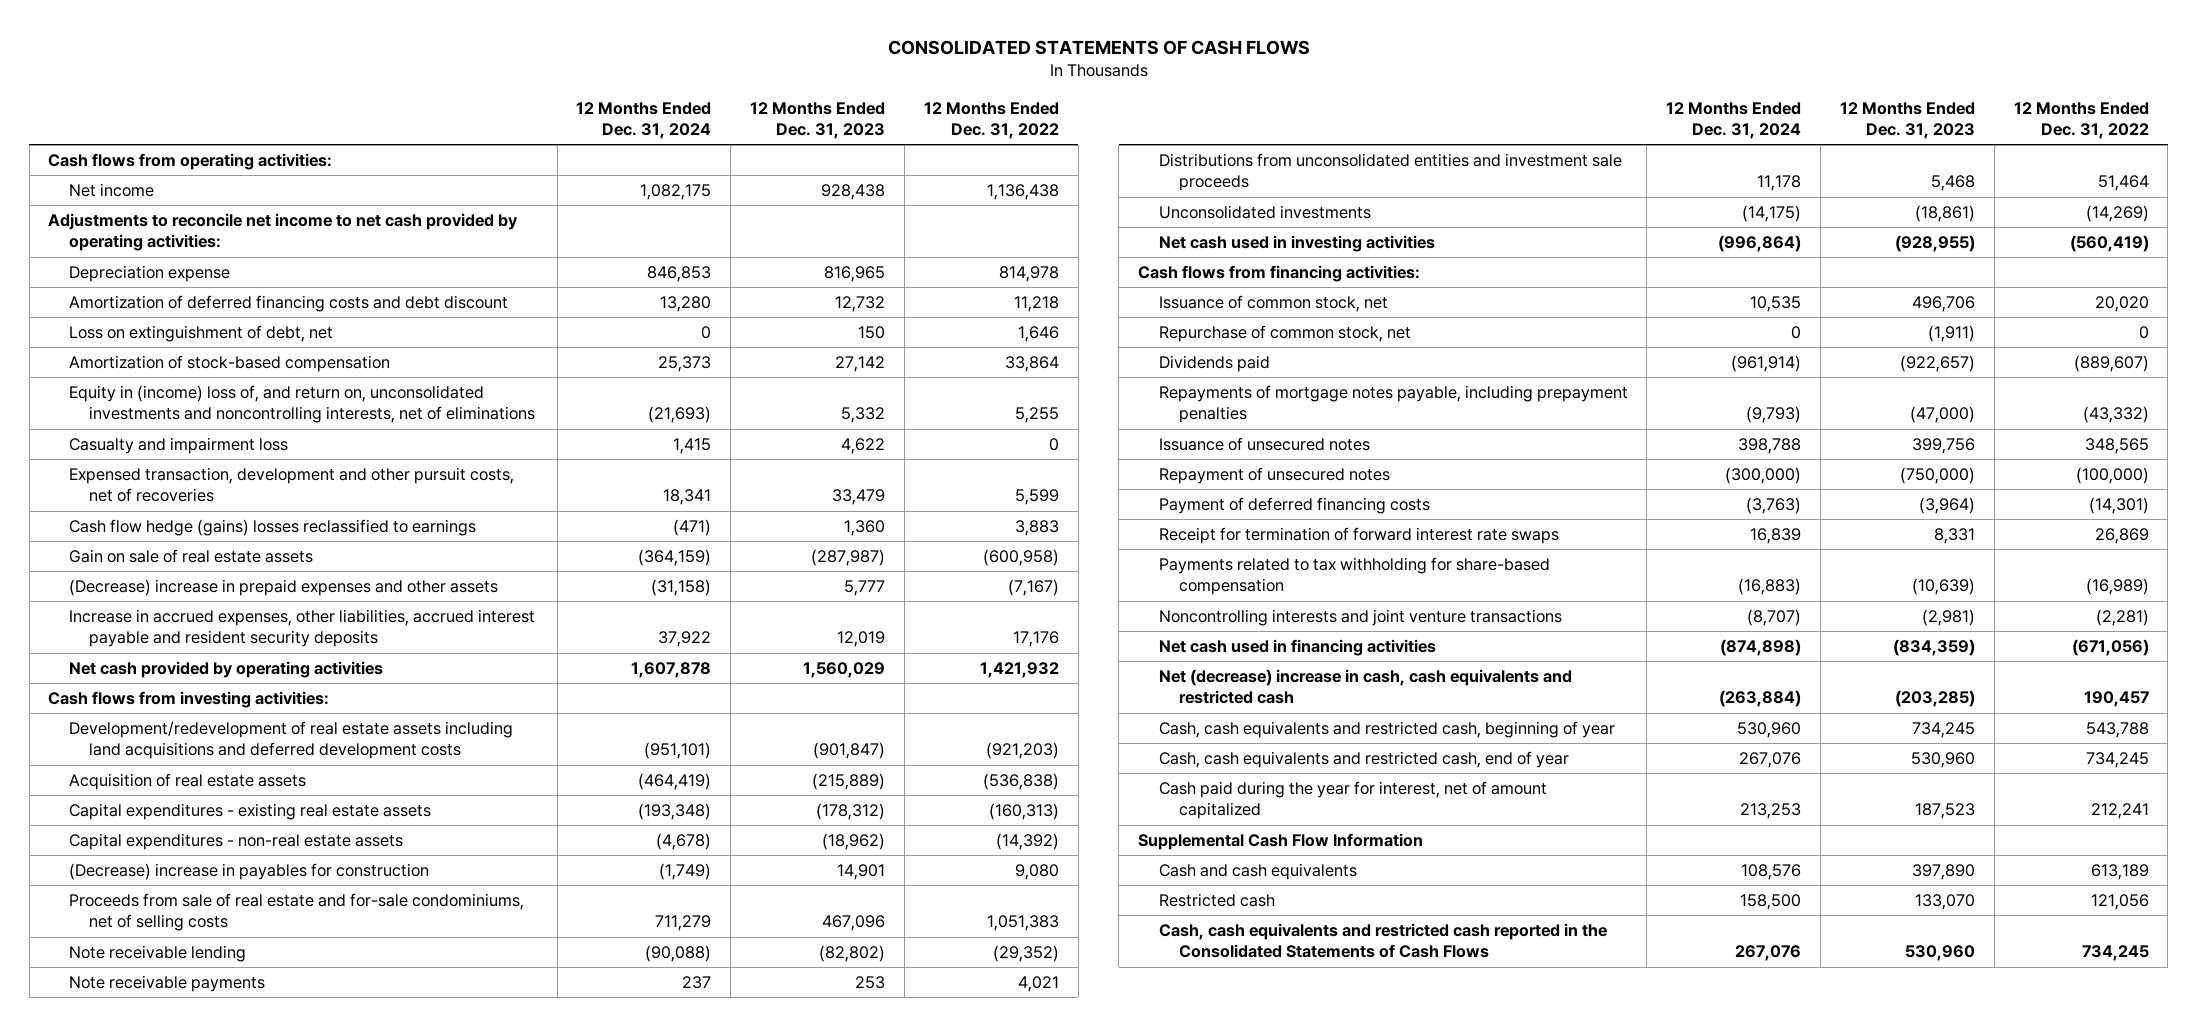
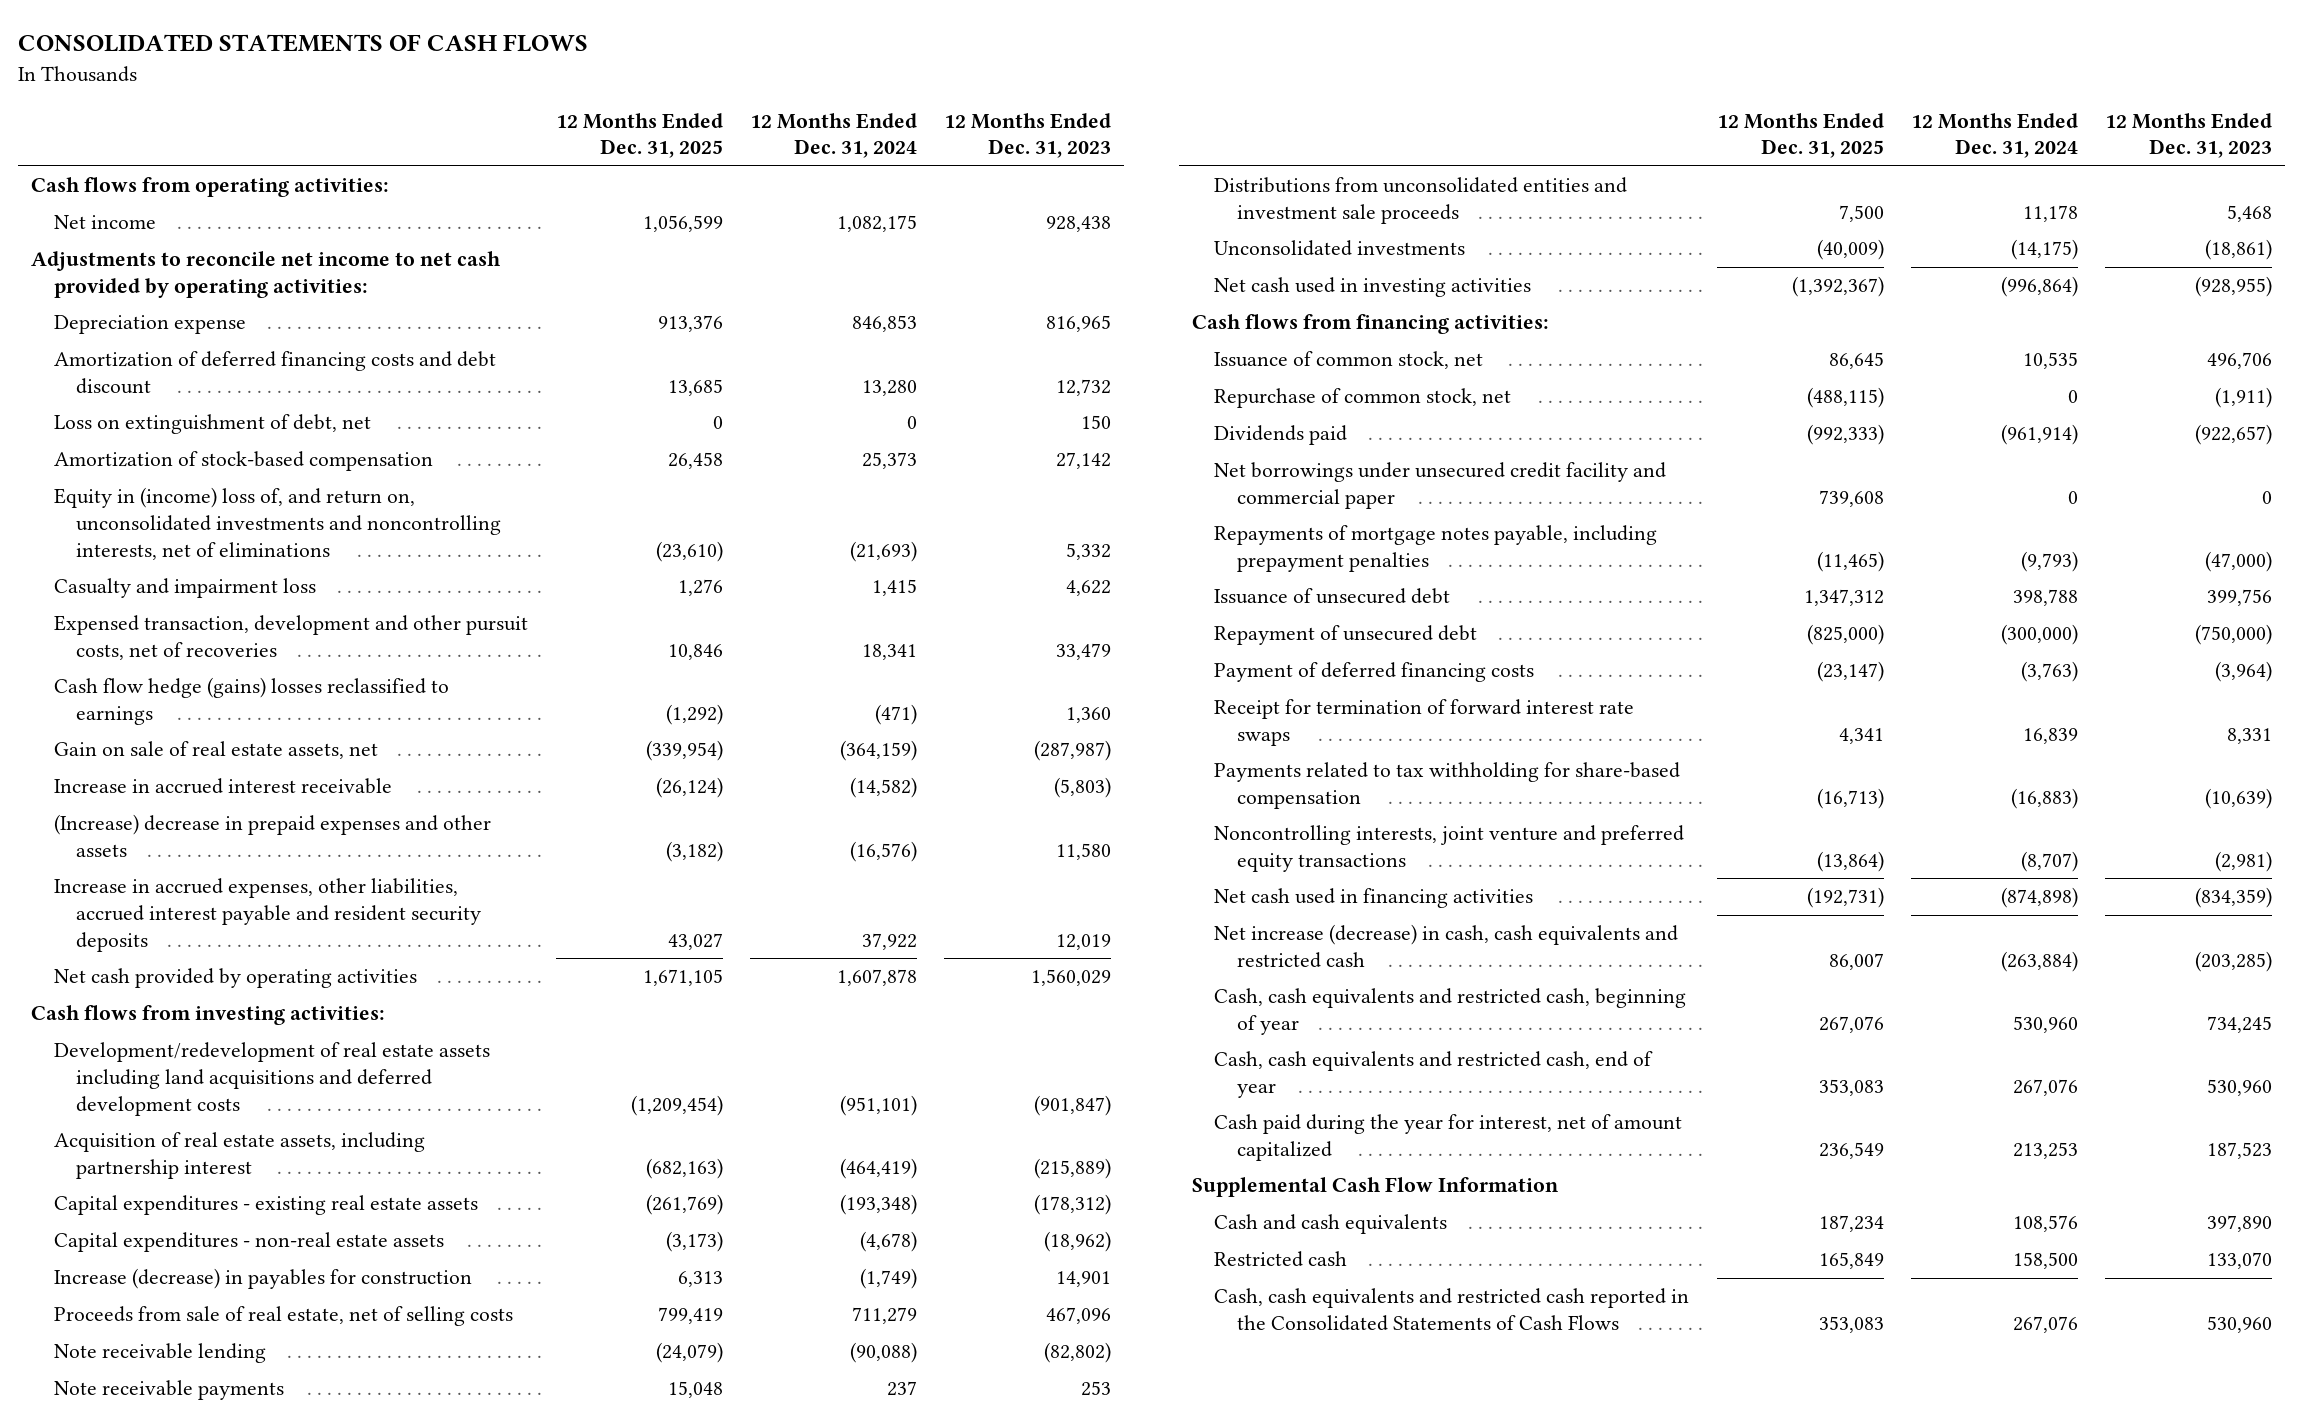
[923,101,1059,139] 12 Months Ended Dec. 31, 2022 -> none
none -> [555,112,723,159] 12 Months Ended Dec. 31, 2025
[68,548,313,563] Gain on sale of real estate assets -> [53,741,378,760] Gain on sale of real estate assets, net
none -> [53,778,392,795] Increase in accrued interest receivable
[68,578,498,596] (Decrease) increase in prepaid expenses and other assets -> [53,814,491,858] (Increase) decrease in prepaid expenses and other assets
[651,578,712,596] (31,158) -> [849,841,917,863] (16,576)
[844,579,886,596] 5,777 -> [1055,843,1111,861] 11,580
[68,772,306,790] Acquisition of real estate assets -> [53,1132,425,1180] Acquisition of real estate assets, including partnership interest
[68,862,429,880] (Decrease) increase in payables for construction -> [53,1268,472,1290] Increase (decrease) in payables for construction
[68,892,524,932] Proceeds from sale of real estate and for-sale condominiums, net of selling costs -> [53,1306,513,1327] Proceeds from sale of real estate, net of selling costs
none -> [1214,462,1667,510] Net borrowings under unsecured credit facility and commercial paper
[1158,436,1370,451] Issuance of unsecured notes -> [1214,588,1451,605] Issuance of unsecured debt
[1158,466,1390,484] Repayment of unsecured notes -> [1214,625,1478,646] Repayment of unsecured debt
[1158,608,1562,626] Noncontrolling interests and joint venture transactions -> [1214,825,1685,873] Noncontrolling interests, joint venture and preferred equity transactions
[1158,668,1572,705] Net (decrease) increase in cash, cash equivalents and restricted cash -> [1214,924,1679,969] Net increase (decrease) in cash, cash equivalents and restricted cash

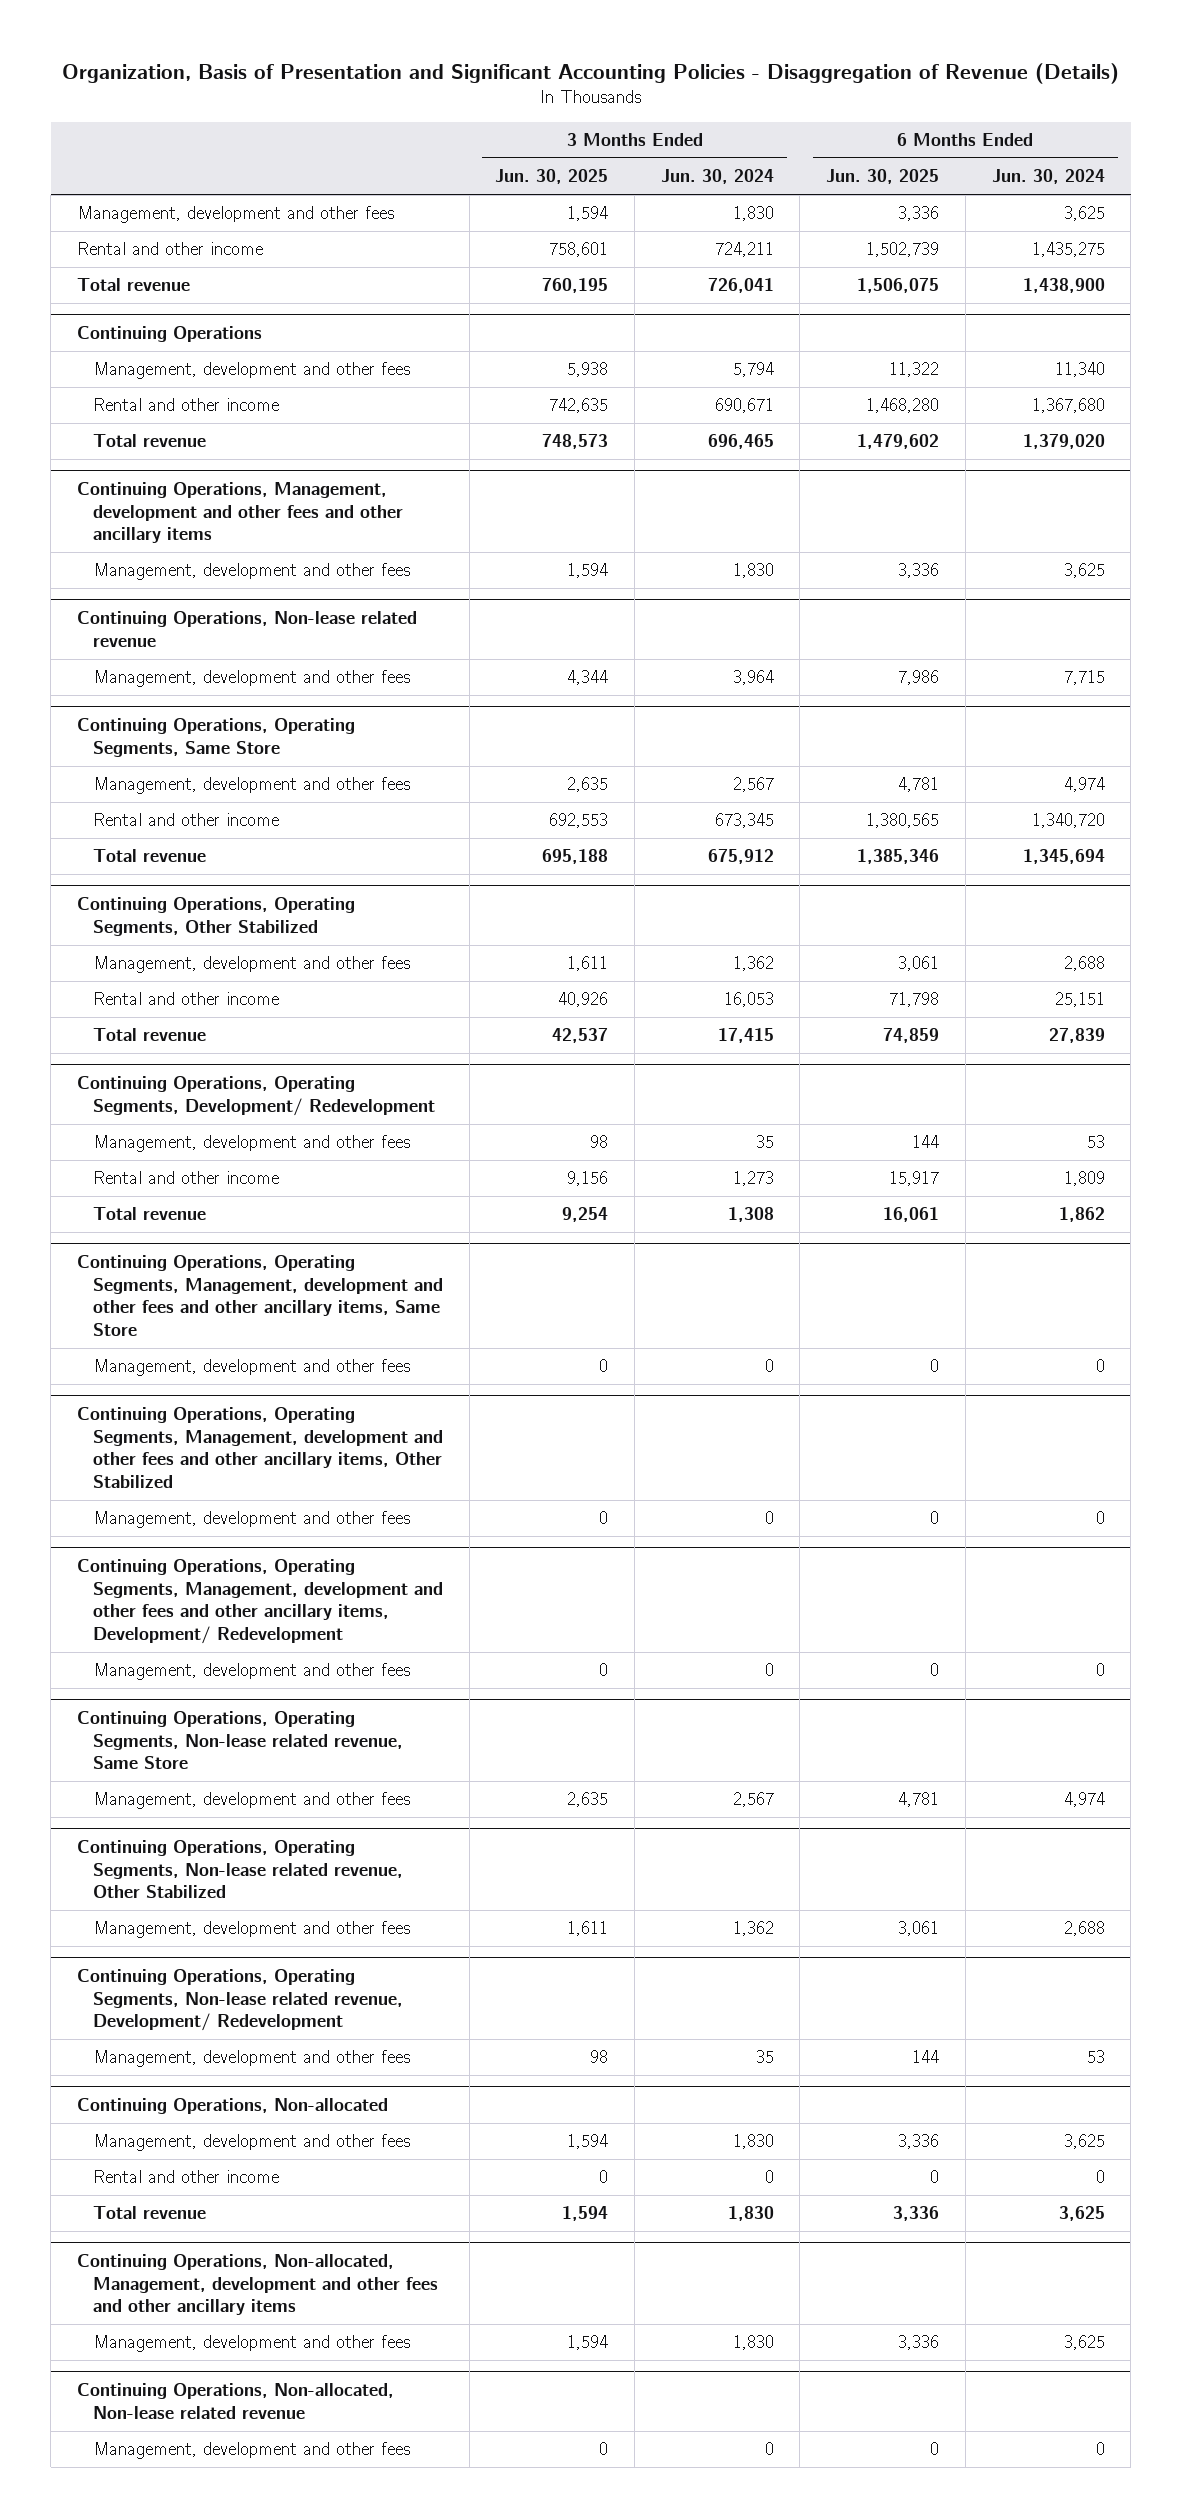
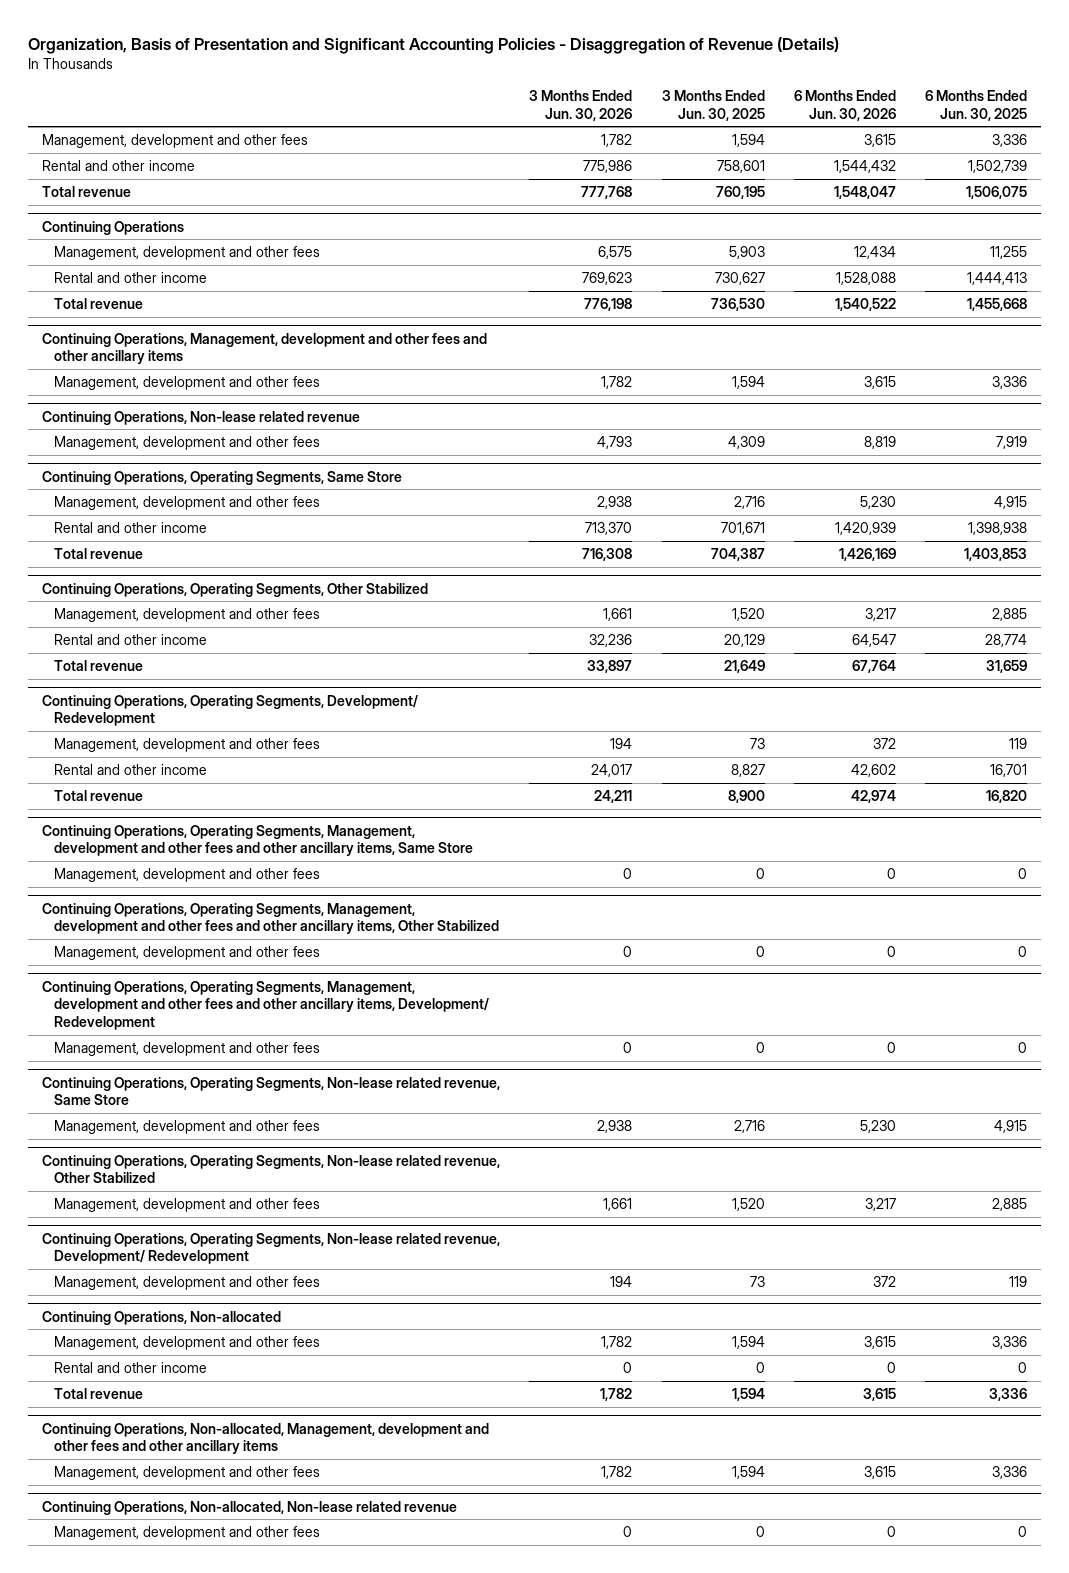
[660,169,774,185] Jun. 30, 2024 -> none
[991,169,1105,185] Jun. 30, 2024 -> none
none -> [529,90,633,121] 3 Months Ended Jun. 30, 2026
none -> [793,90,896,121] 6 Months Ended Jun. 30, 2026
[567,362,609,378] 5,938 -> [728,246,765,260] 5,903
[889,362,940,378] 11,322 -> [989,246,1027,260] 11,255
[549,398,609,414] 742,635 -> [714,272,765,286] 730,627
[866,398,940,414] 1,468,280 -> [966,272,1027,286] 1,444,413
[542,434,609,450] 748,573 -> [710,298,765,312] 736,530
[857,434,940,450] 1,479,602 -> [966,298,1027,312] 1,455,668
[567,670,609,686] 4,344 -> [727,436,765,450] 4,309
[898,670,940,686] 7,986 -> [995,436,1027,450] 7,919
[567,777,609,793] 2,635 -> [733,496,765,510] 2,716
[898,777,940,793] 4,781 -> [993,496,1027,510] 4,915
[549,813,609,829] 692,553 -> [720,522,765,536] 701,671
[866,813,940,829] 1,380,565 -> [967,522,1027,536] 1,398,938
[542,849,609,865] 695,188 -> [710,548,765,562] 704,387
[857,849,940,865] 1,385,346 -> [963,548,1027,562] 1,403,853
[567,956,609,972] 1,611 -> [731,608,765,622] 1,520
[898,956,940,972] 3,061 -> [991,608,1027,622] 2,885
[558,992,609,1008] 40,926 -> [723,634,765,648] 20,129
[889,992,940,1008] 71,798 -> [984,634,1027,648] 28,774
[552,1028,609,1044] 42,537 -> [723,660,765,674] 21,649
[883,1028,940,1044] 74,859 -> [985,660,1027,674] 31,659
[590,1135,609,1149] 98 -> [749,738,765,750] 73
[912,1135,940,1149] 144 -> [1008,738,1027,750] 119
[567,1171,609,1187] 9,156 -> [730,764,765,778] 8,827
[889,1171,940,1187] 15,917 -> [989,764,1027,778] 16,701
[562,1207,609,1223] 9,254 -> [727,790,765,804] 8,900
[883,1207,940,1223] 16,061 -> [985,790,1027,804] 16,820
[567,1792,609,1808] 2,635 -> [733,1120,765,1134] 2,716
[898,1792,940,1808] 4,781 -> [993,1120,1027,1134] 4,915
[567,1921,609,1937] 1,611 -> [731,1198,765,1212] 1,520
[898,1921,940,1937] 3,061 -> [991,1198,1027,1212] 2,885
[590,2050,609,2064] 98 -> [749,1276,765,1288] 73
[912,2050,940,2064] 144 -> [1008,1276,1027,1288] 119

